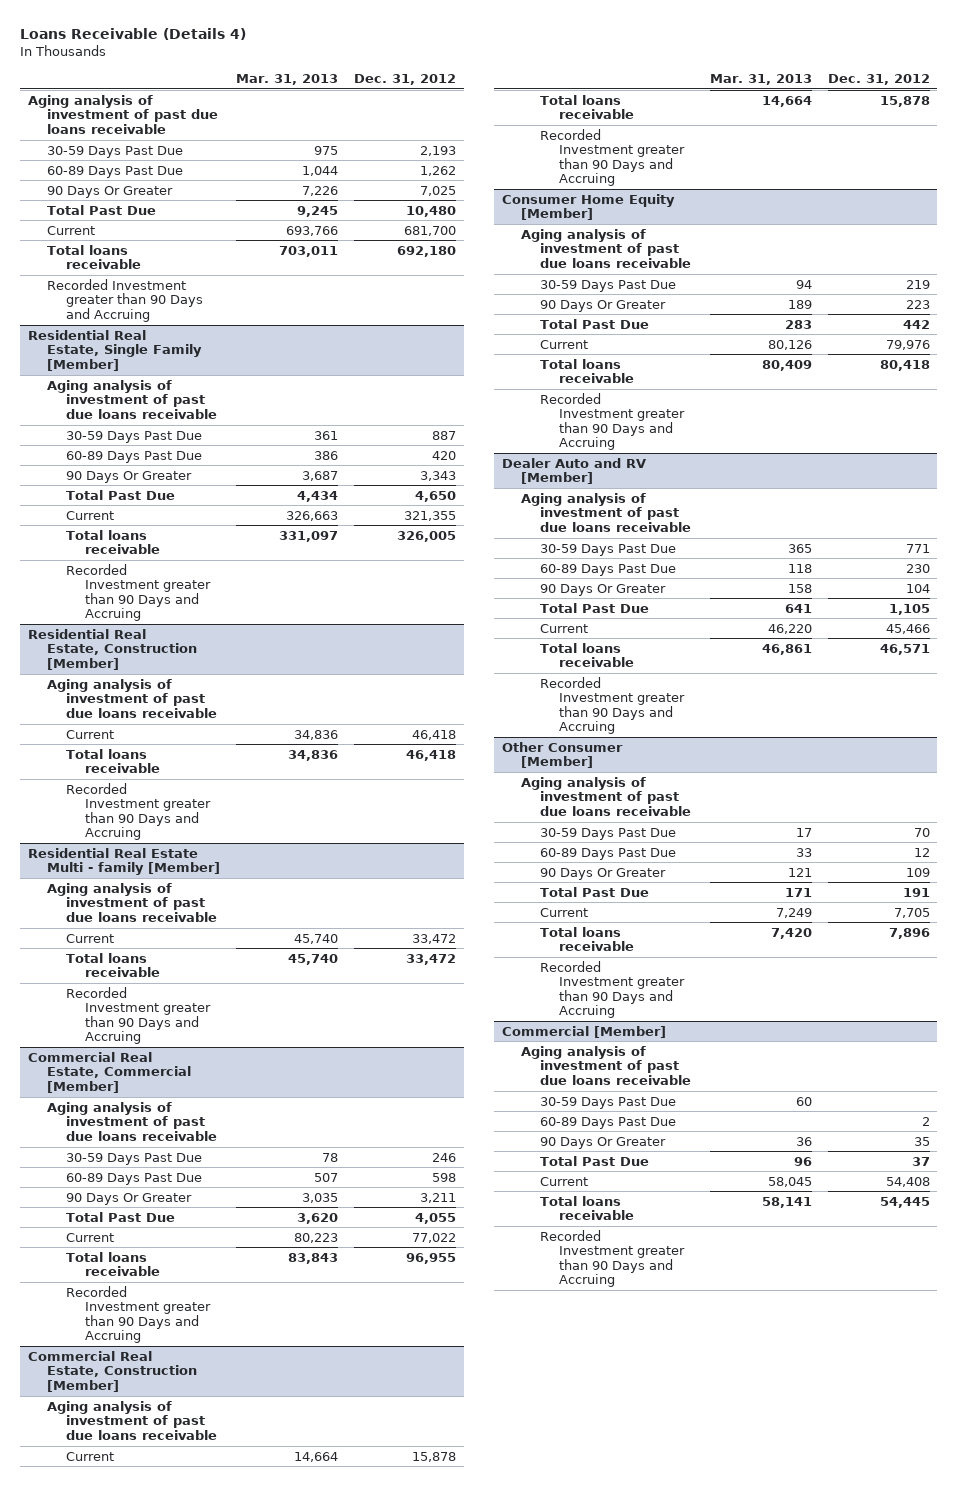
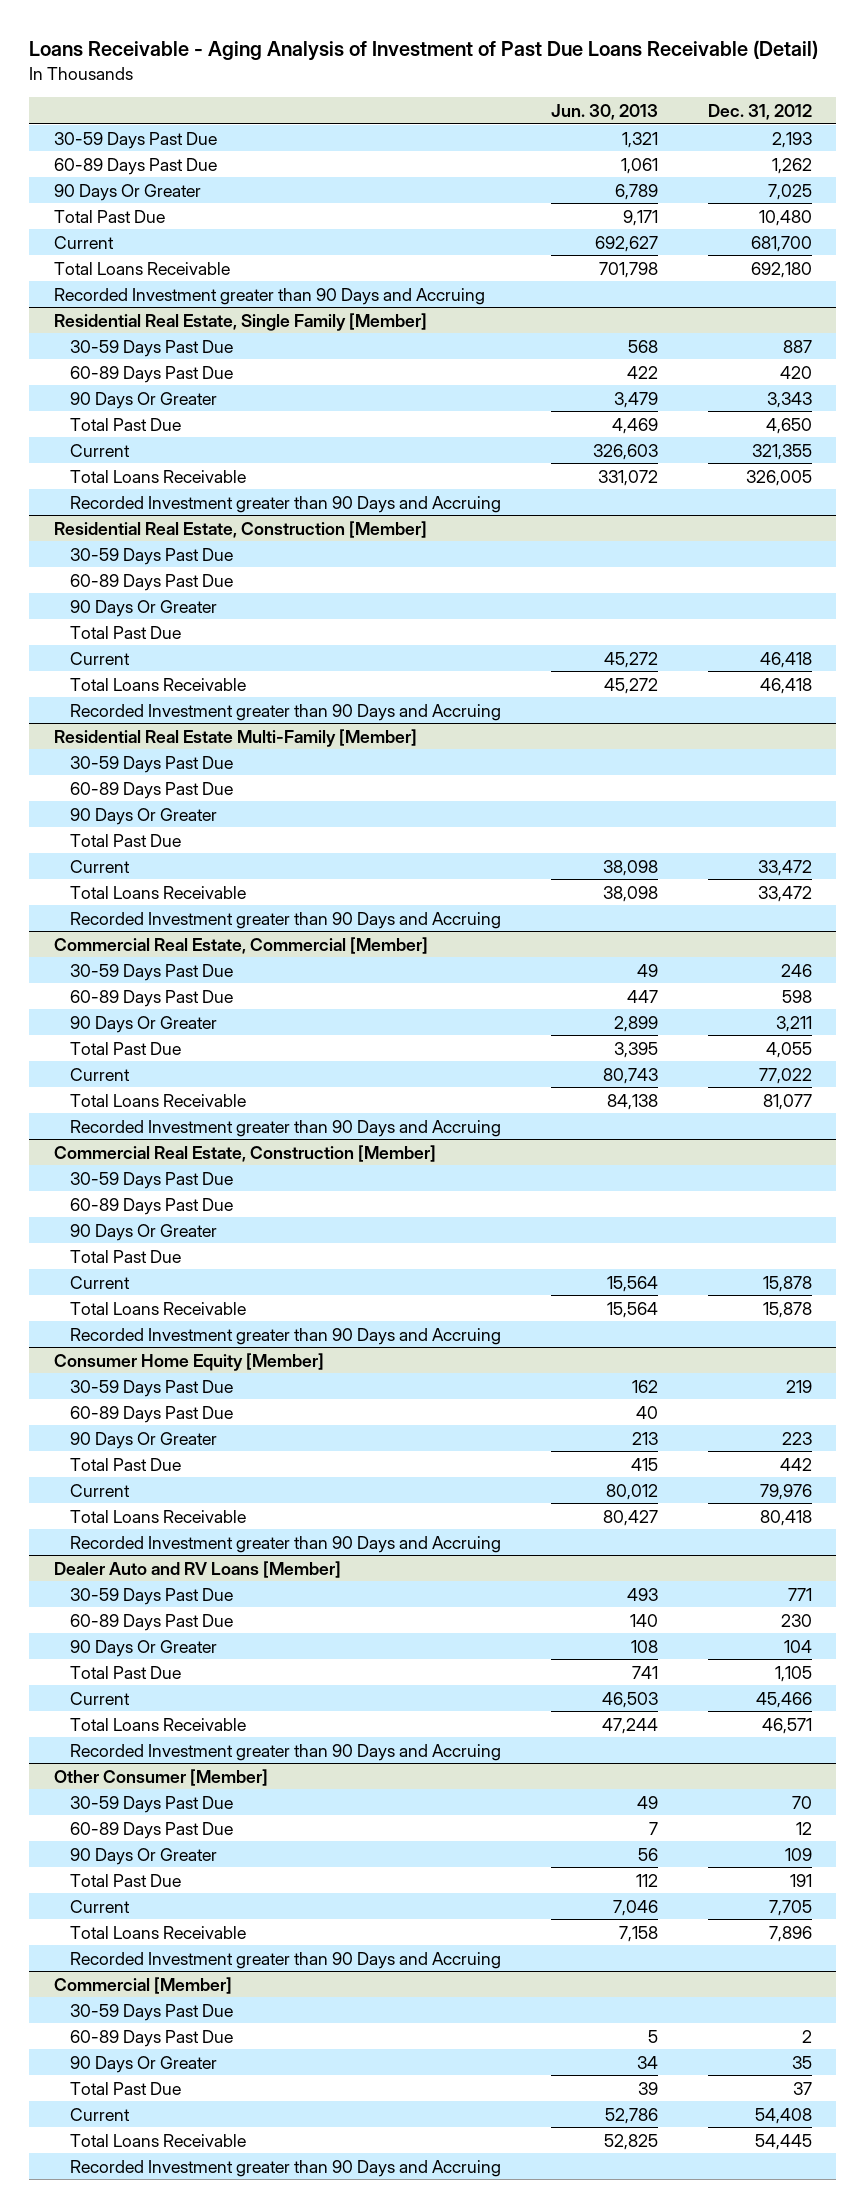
[20,28,247,41] Loans Receivable (Details 4) -> [28,40,818,62] Loans Receivable - Aging Analysis of Investment of Past Due Loans Receivable (Detail)
[236,73,339,85] Mar. 31, 2013 -> none
none -> [550,103,658,120] Jun. 30, 2013
[28,94,219,134] Aging analysis of investment of past due loans receivable -> none
[47,244,142,270] Total loans receivable -> [53,261,230,275] Total Loans Receivable
[47,379,218,419] Aging analysis of investment of past due loans receivable -> none
[66,529,161,555] Total loans receivable -> [70,469,247,483] Total Loans Receivable
[47,678,218,718] Aging analysis of investment of past due loans receivable -> none
none -> [70,547,234,565] 30-59 Days Past Due
none -> [70,573,234,591] 60-89 Days Past Due
none -> [70,599,218,617] 90 Days Or Greater
none -> [70,625,182,639] Total Past Due
[66,748,161,774] Total loans receivable -> [70,677,247,691] Total Loans Receivable
[47,882,218,922] Aging analysis of investment of past due loans receivable -> none
[28,847,221,876] Residential Real Estate Multi - family [Member] -> [53,728,417,747] Residential Real Estate Multi-Family [Member]
none -> [70,755,234,773] 30-59 Days Past Due
none -> [70,781,234,799] 60-89 Days Past Due
none -> [70,807,218,825] 90 Days Or Greater
none -> [70,833,182,847] Total Past Due
[66,952,161,978] Total loans receivable -> [70,885,247,899] Total Loans Receivable
[47,1101,218,1141] Aging analysis of investment of past due loans receivable -> none
[66,1251,161,1277] Total loans receivable -> [70,1093,247,1107] Total Loans Receivable
[405,1252,456,1264] 96,955 -> [762,1093,812,1110] 81,077
[47,1400,218,1440] Aging analysis of investment of past due loans receivable -> none
none -> [70,1171,234,1189] 30-59 Days Past Due
none -> [70,1197,234,1215] 60-89 Days Past Due
none -> [70,1223,218,1241] 90 Days Or Greater
none -> [70,1249,182,1263] Total Past Due
[540,94,635,120] Total loans receivable -> [70,1301,247,1315] Total Loans Receivable
[521,228,692,268] Aging analysis of investment of past due loans receivable -> none
none -> [70,1405,234,1423] 60-89 Days Past Due
[540,358,635,384] Total loans receivable -> [70,1509,247,1523] Total Loans Receivable
[521,492,692,532] Aging analysis of investment of past due loans receivable -> none
[502,457,647,485] Dealer Auto and RV [Member] -> [53,1560,341,1578] Dealer Auto and RV Loans [Member]
[540,642,635,668] Total loans receivable -> [70,1717,247,1731] Total Loans Receivable
[521,776,692,816] Aging analysis of investment of past due loans receivable -> none
[540,926,635,952] Total loans receivable -> [70,1925,247,1939] Total Loans Receivable
[521,1045,692,1085] Aging analysis of investment of past due loans receivable -> none
[540,1195,635,1221] Total loans receivable -> [70,2133,247,2147] Total Loans Receivable

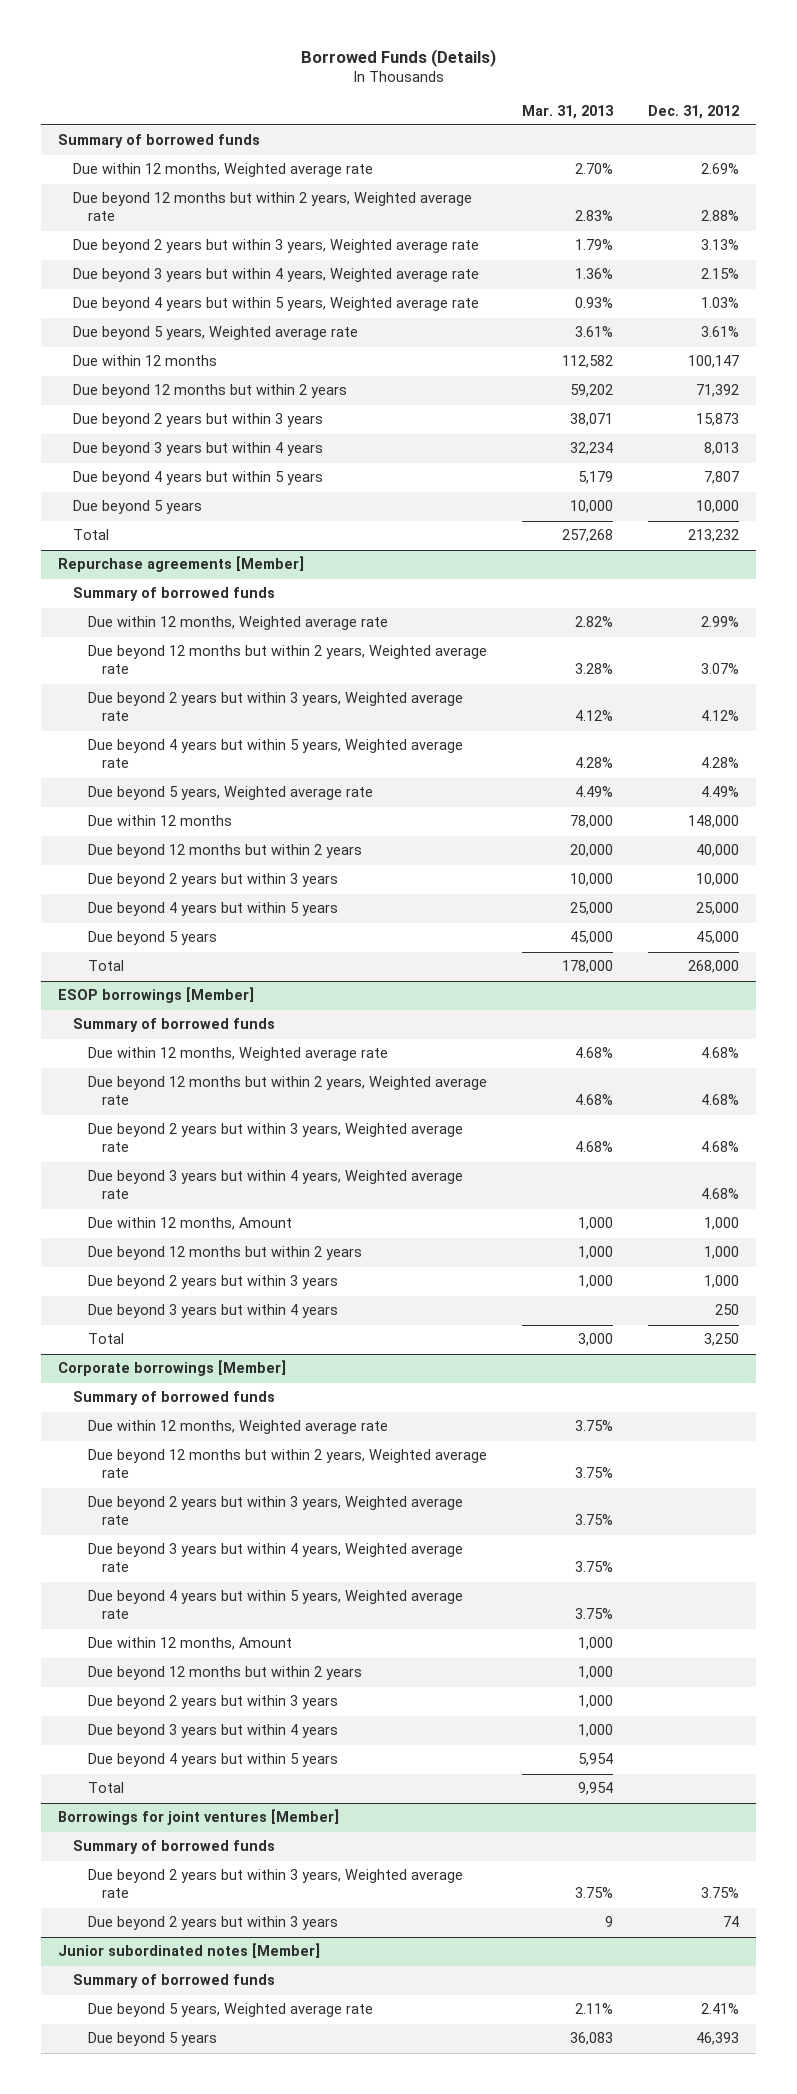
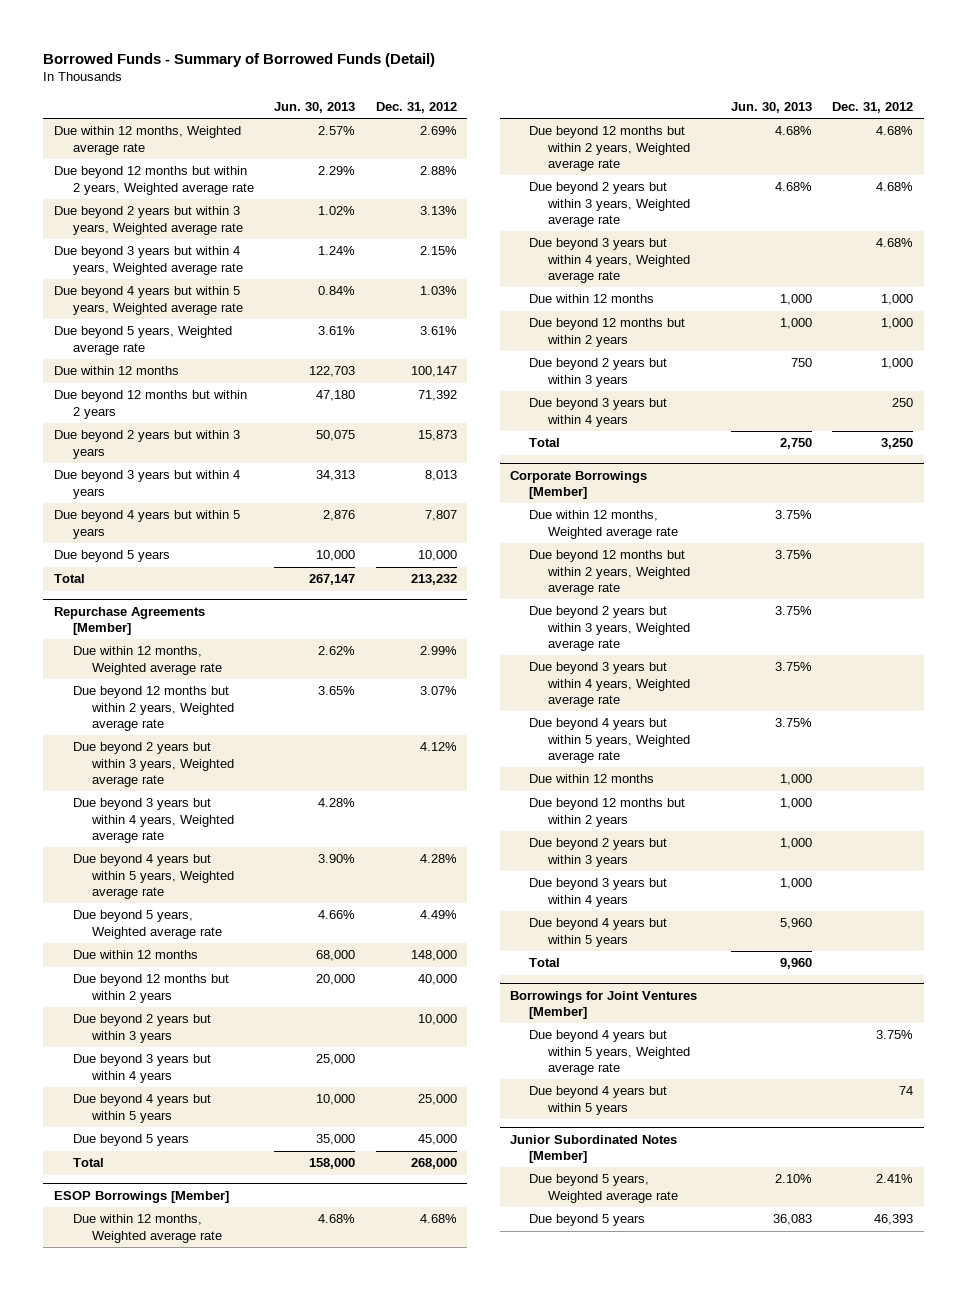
[300,48,496,67] Borrowed Funds (Details) -> [43,52,436,67] Borrowed Funds - Summary of Borrowed Funds (Detail)
[521,104,614,119] Mar. 31, 2013 -> none
none -> [274,101,356,113] Jun. 30, 2013
[58,134,261,149] Summary of borrowed funds -> none
[73,587,276,602] Summary of borrowed funds -> none
[58,556,305,573] Repurchase agreements [Member] -> [53,606,205,635] Repurchase Agreements [Member]
none -> [72,798,234,843] Due beyond 3 years but within 4 years, Weighted average rate
none -> [72,1054,211,1083] Due beyond 3 years but within 4 years
[73,1018,276,1033] Summary of borrowed funds -> none
[58,987,255,1004] ESOP borrowings [Member] -> [53,1190,229,1203] ESOP Borrowings [Member]
[87,1217,292,1231] Due within 12 months, Amount -> [529,294,655,304] Due within 12 months
[73,1391,276,1406] Summary of borrowed funds -> none
[58,1360,287,1377] Corporate borrowings [Member] -> [510,470,648,499] Corporate Borrowings [Member]
[87,1637,292,1651] Due within 12 months, Amount -> [529,774,655,784] Due within 12 months
[73,1840,276,1855] Summary of borrowed funds -> none
[73,1974,276,1989] Summary of borrowed funds -> none
[58,1809,340,1826] Borrowings for joint ventures [Member] -> [510,990,698,1019] Borrowings for Joint Ventures [Member]
[87,1869,463,1899] Due beyond 2 years but within 3 years, Weighted average rate -> [529,1030,691,1075] Due beyond 4 years but within 5 years, Weighted average rate
[87,1916,338,1931] Due beyond 2 years but within 3 years -> [529,1086,668,1115] Due beyond 4 years but within 5 years
[58,1943,321,1959] Junior subordinated notes [Member] -> [510,1134,678,1163] Junior Subordinated Notes [Member]

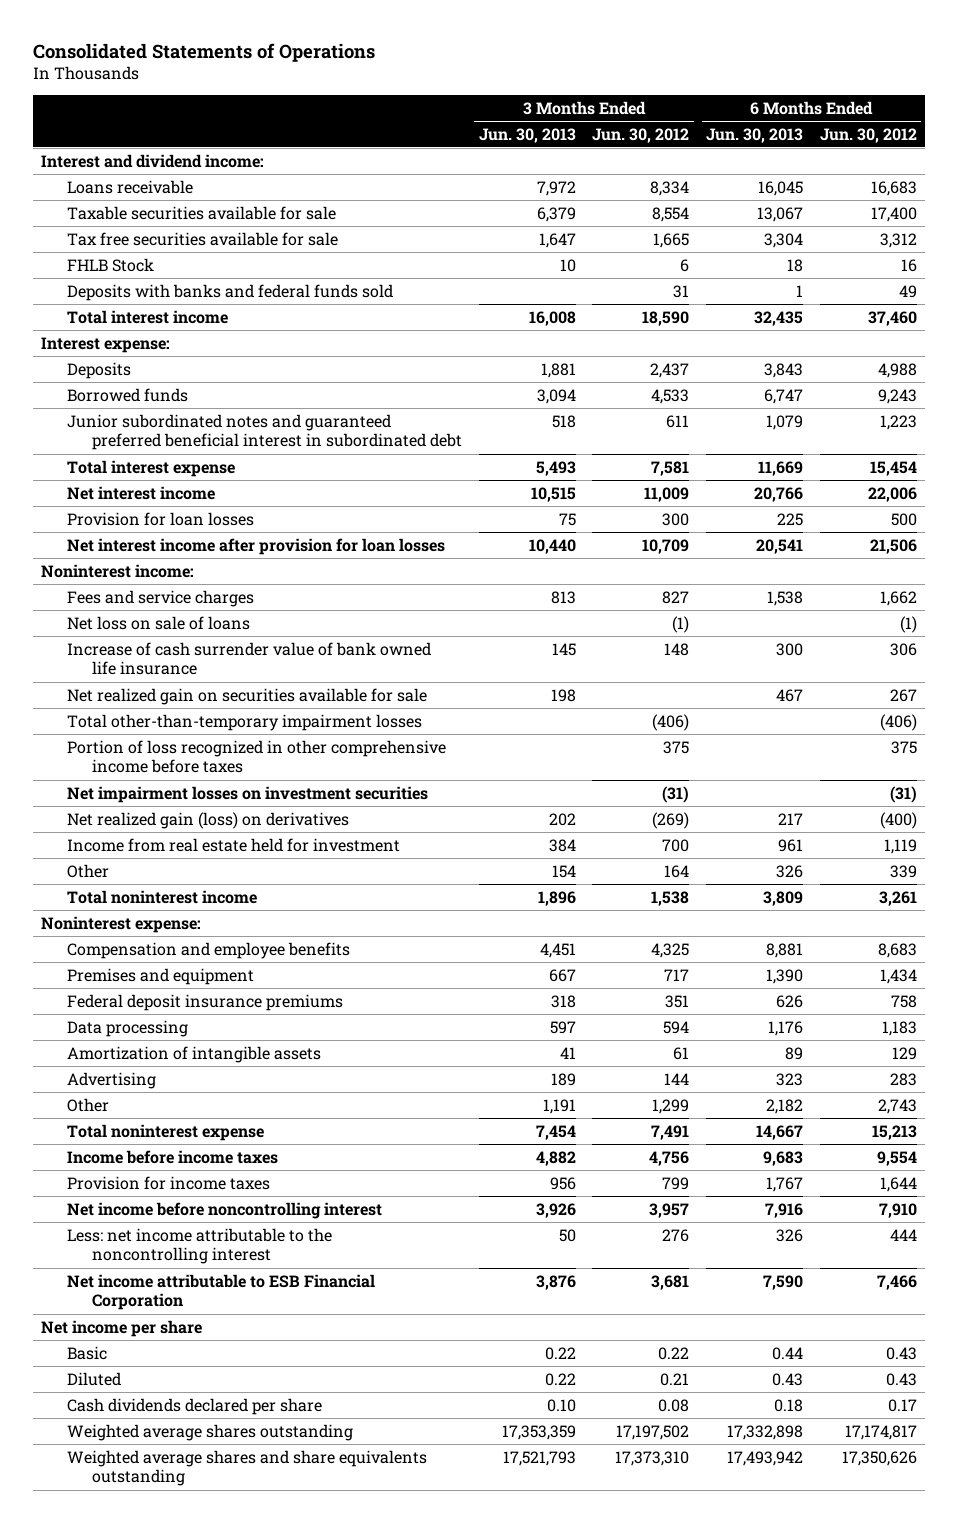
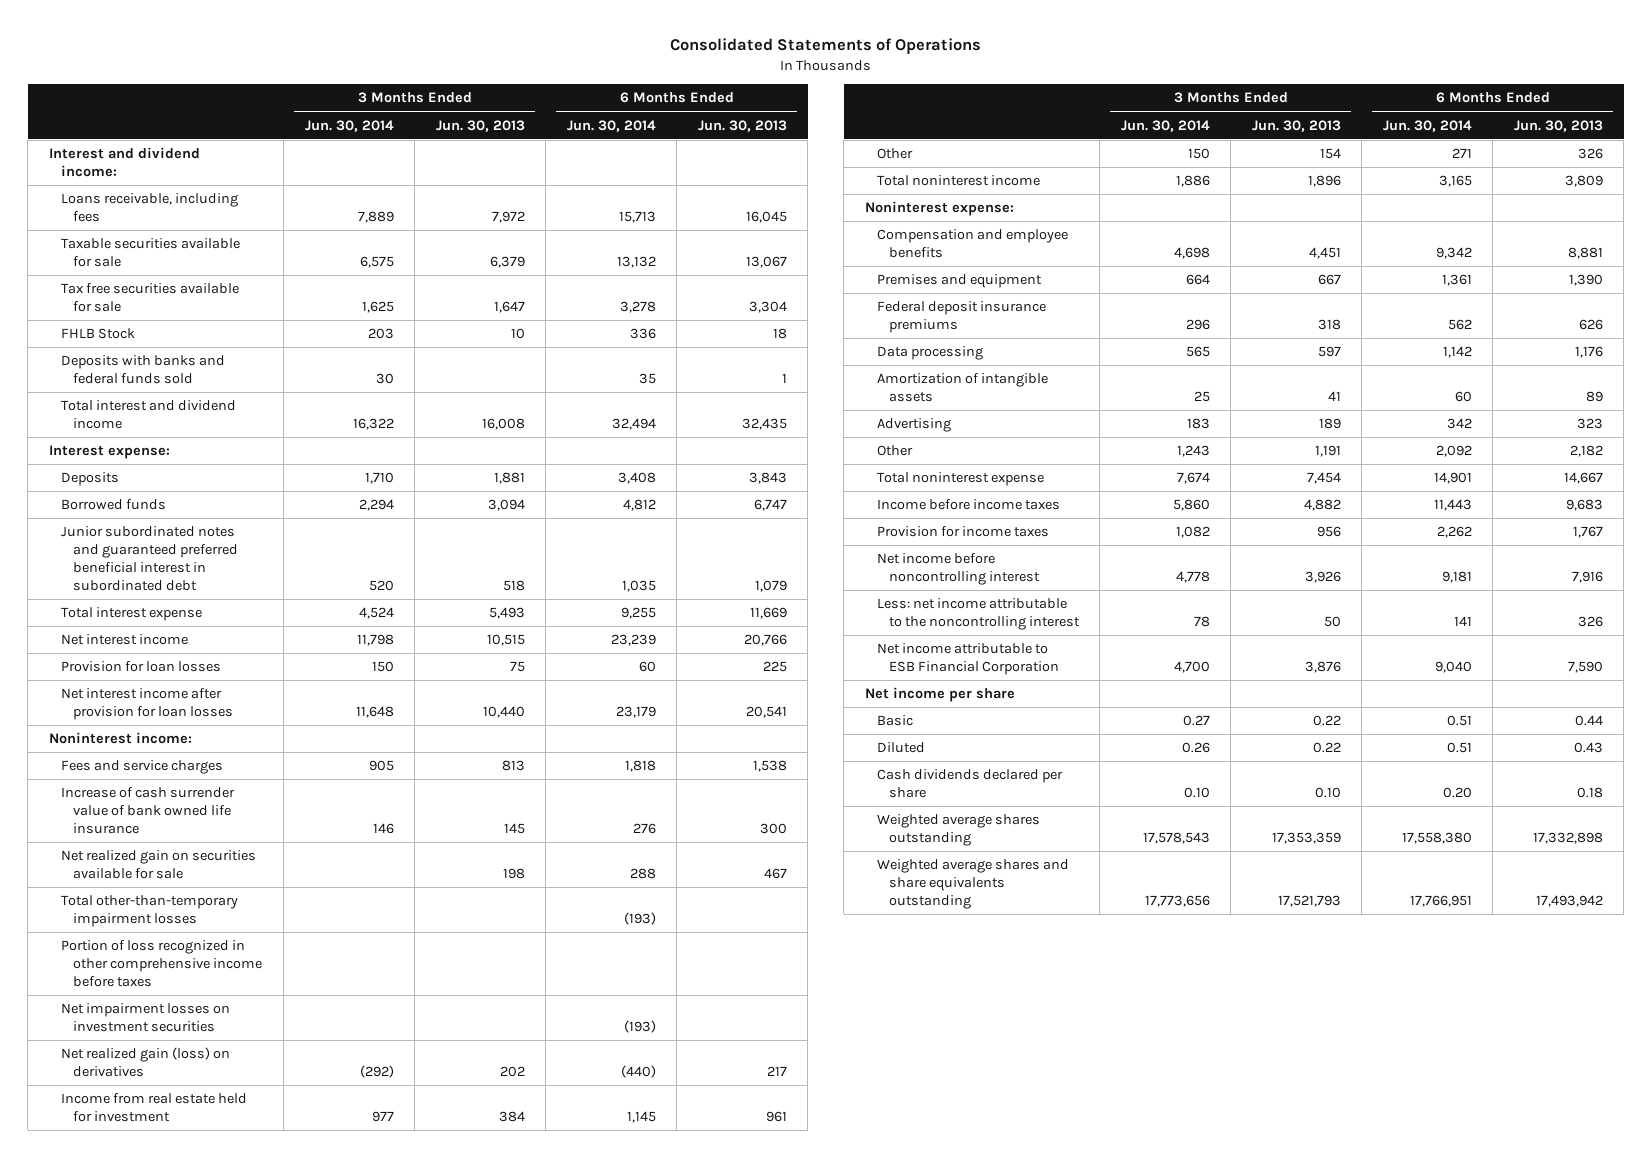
[592,127,690,143] Jun. 30, 2012 -> none
[819,127,917,143] Jun. 30, 2012 -> none
none -> [304,119,394,132] Jun. 30, 2014
none -> [566,119,656,132] Jun. 30, 2014
[66,179,193,194] Loans receivable -> [60,193,238,223] Loans receivable, including fees
[66,309,228,324] Total interest income -> [60,400,236,430] Total interest and dividend income
[66,615,250,630] Net loss on sale of loans -> none

